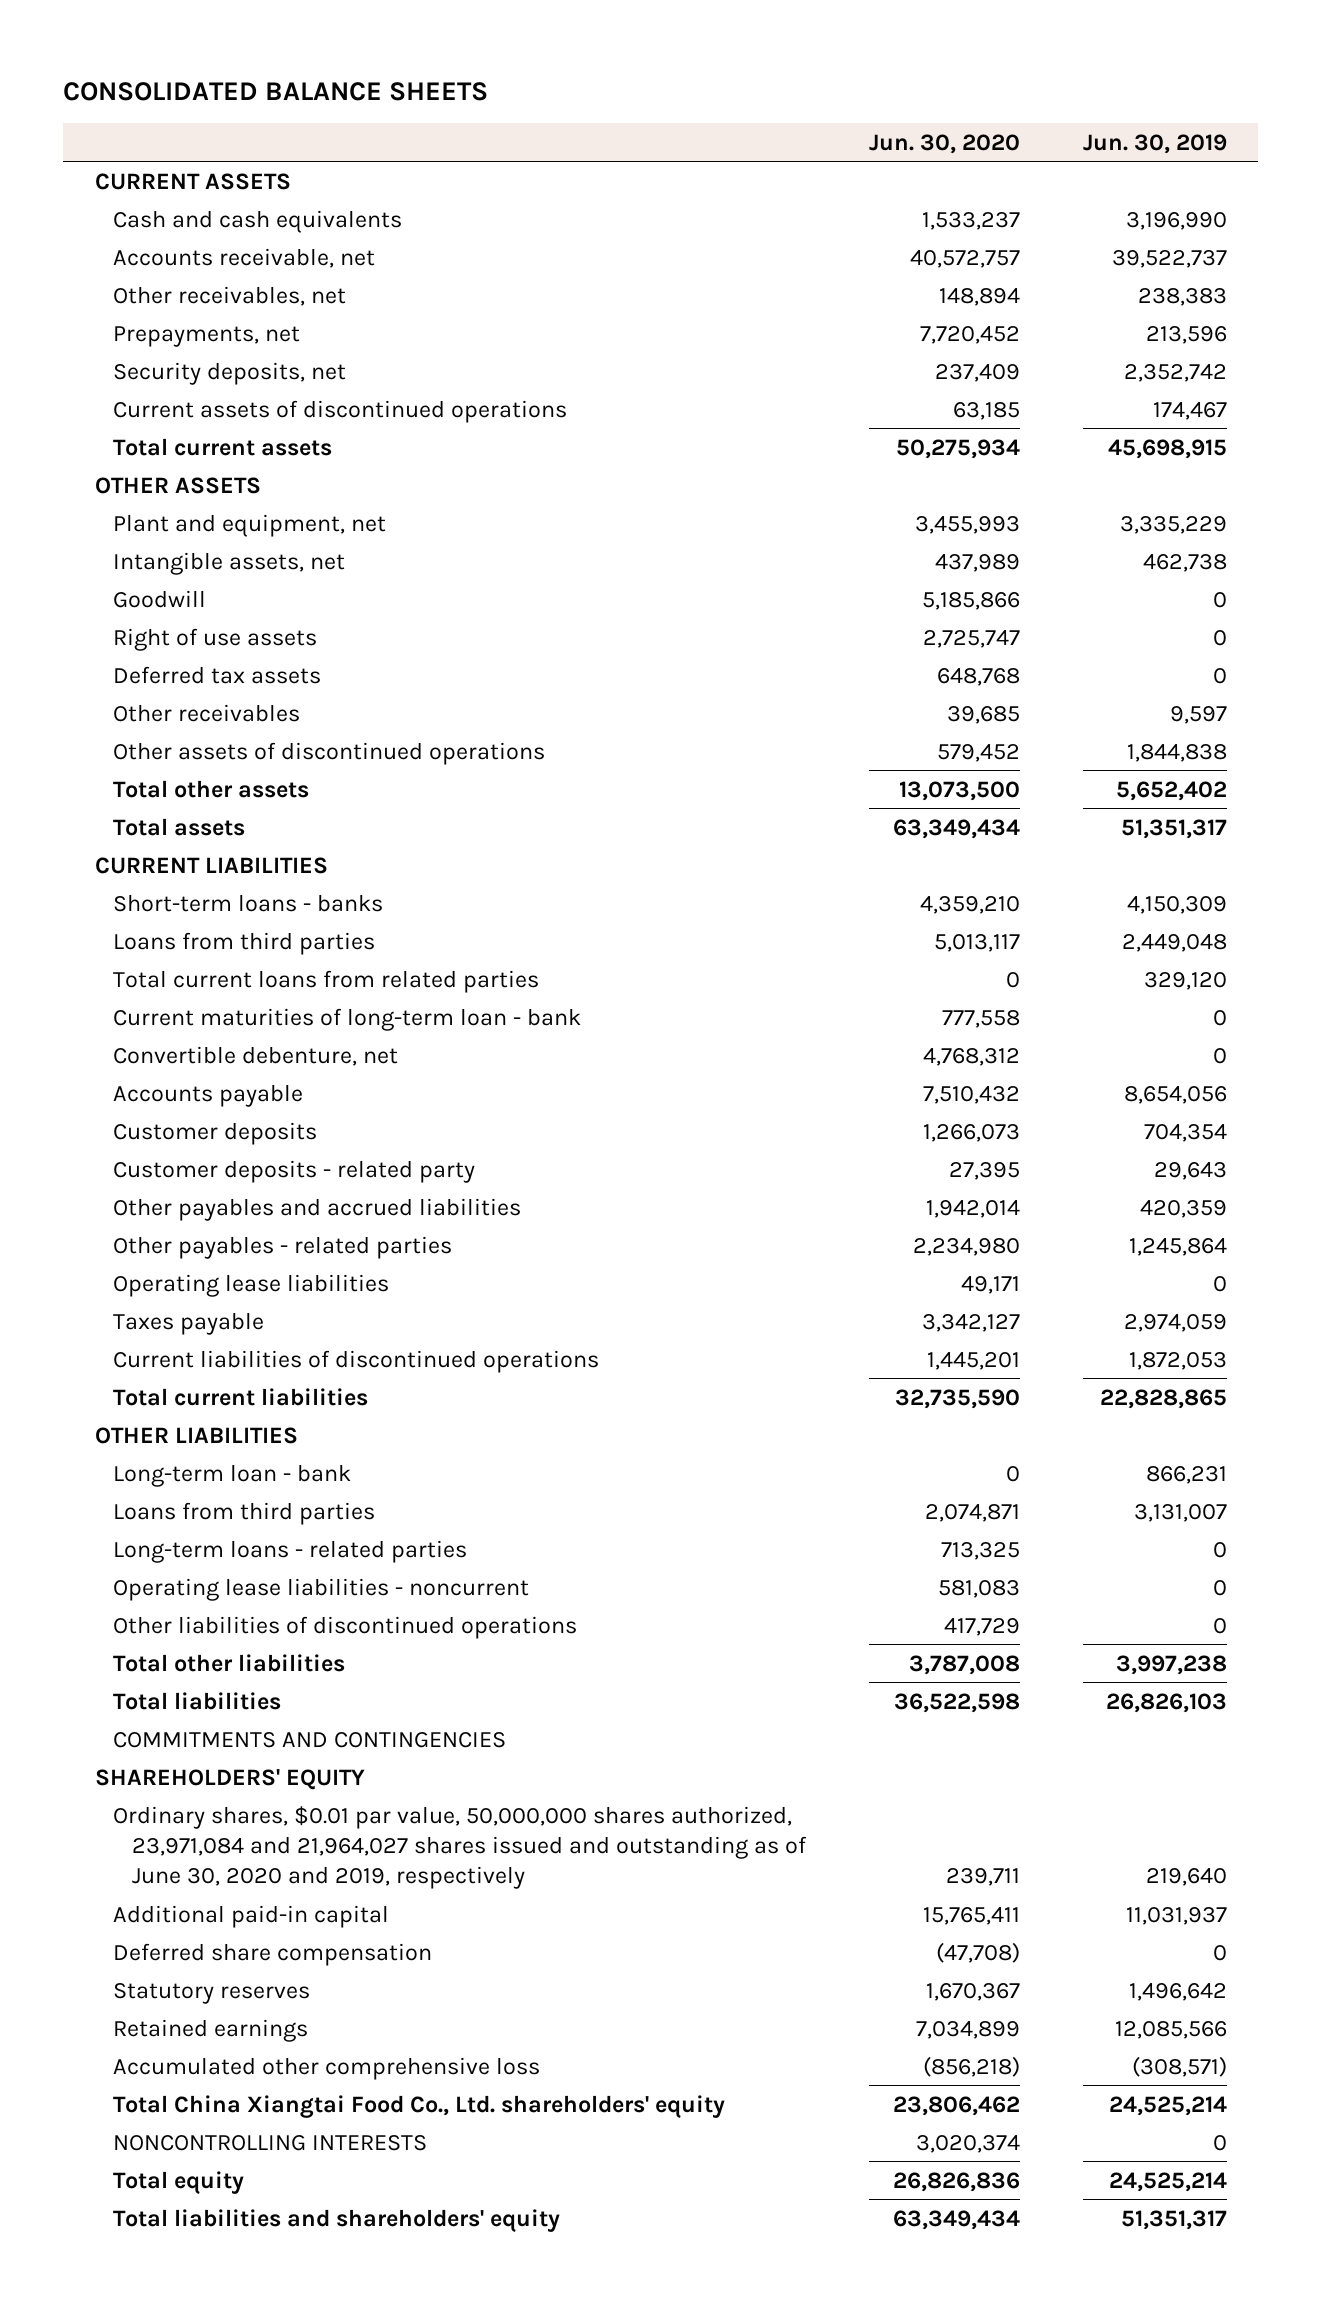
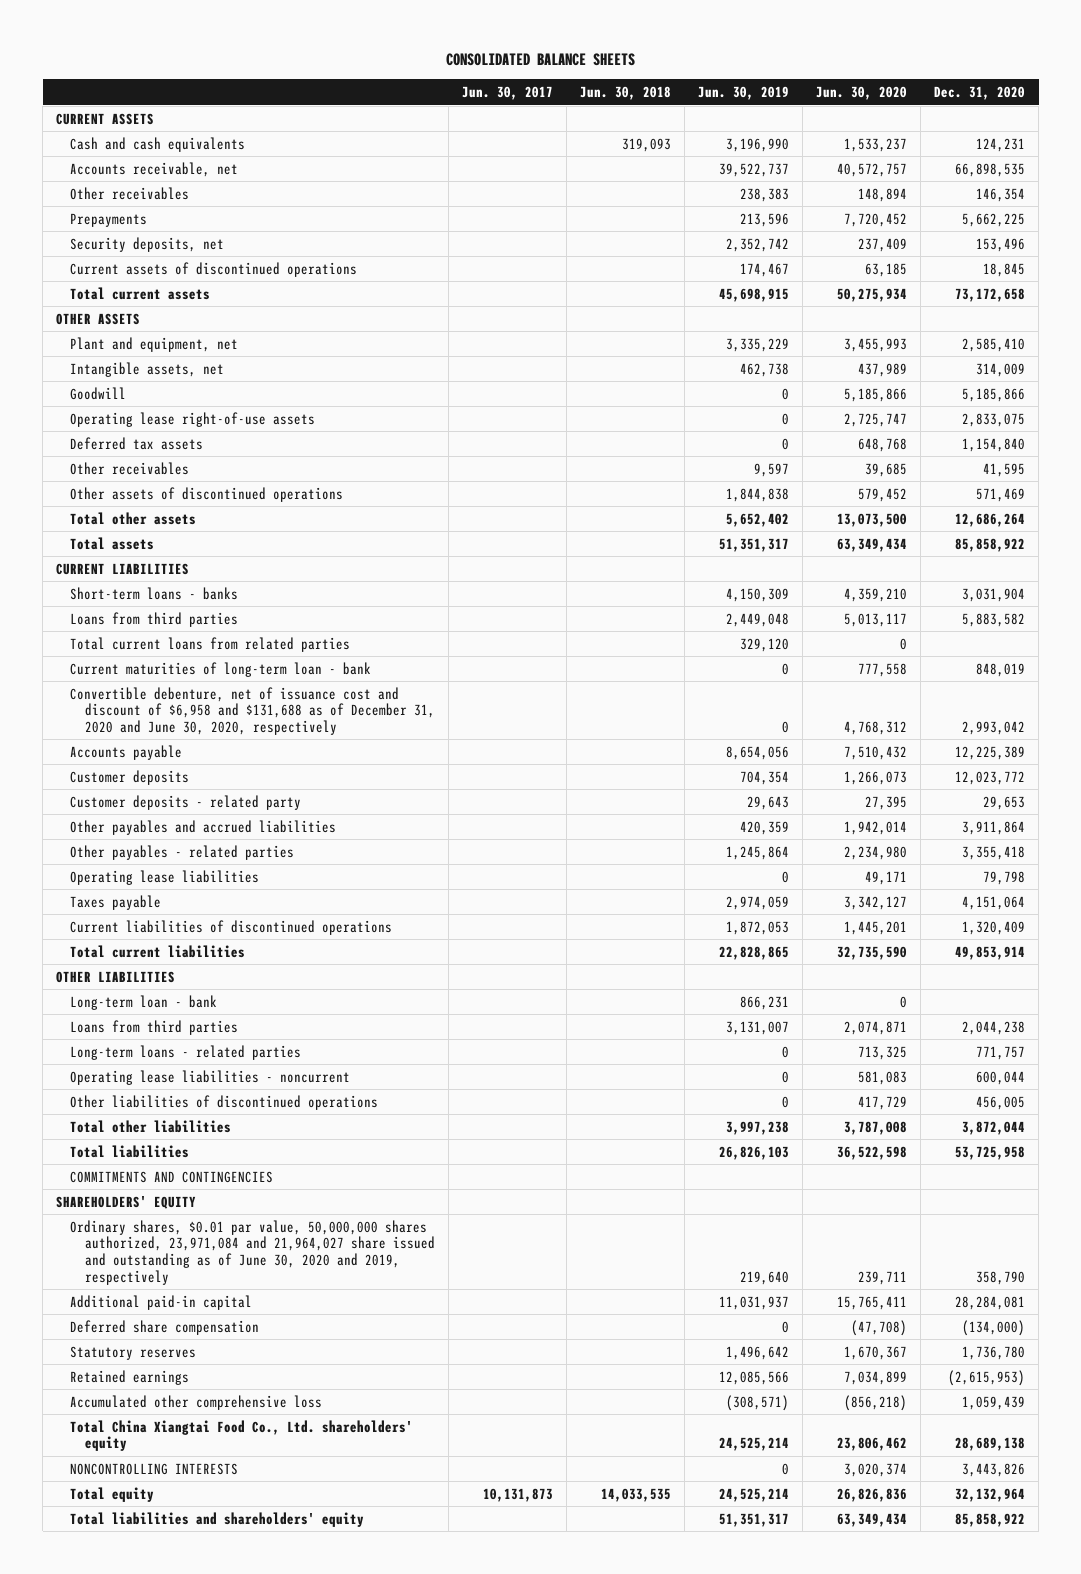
none -> [461,86,553,101] Jun. 30, 2017
none -> [579,86,671,101] Jun. 30, 2018
none -> [934,86,1026,101] Dec. 31, 2020
[113,285,347,306] Other receivables, net -> [70,186,190,200] Other receivables
[113,325,301,347] Prepayments, net -> [70,212,148,227] Prepayments
[113,627,318,651] Right of use assets -> [70,411,316,427] Operating lease right-of-use assets
[113,1045,399,1066] Convertible debenture, net -> [70,686,435,735] Convertible debenture, net of issuance cost and discount of $6,958 and $131,688 as of December 31, 2020 and June 30, 2020, respectively
[113,1805,808,1890] Ordinary shares, $0.01 par value, 50,000,000 shares authorized, 23,971,084 and 21,964,027 shares issued and outstanding as of June 30, 2020 and 2019, respectively -> [70,1219,435,1285] Ordinary shares, $0.01 par value, 50,000,000 shares authorized, 23,971,084 and 21,964,027 share issued and outstanding as of June 30, 2020 and 2019, respectively

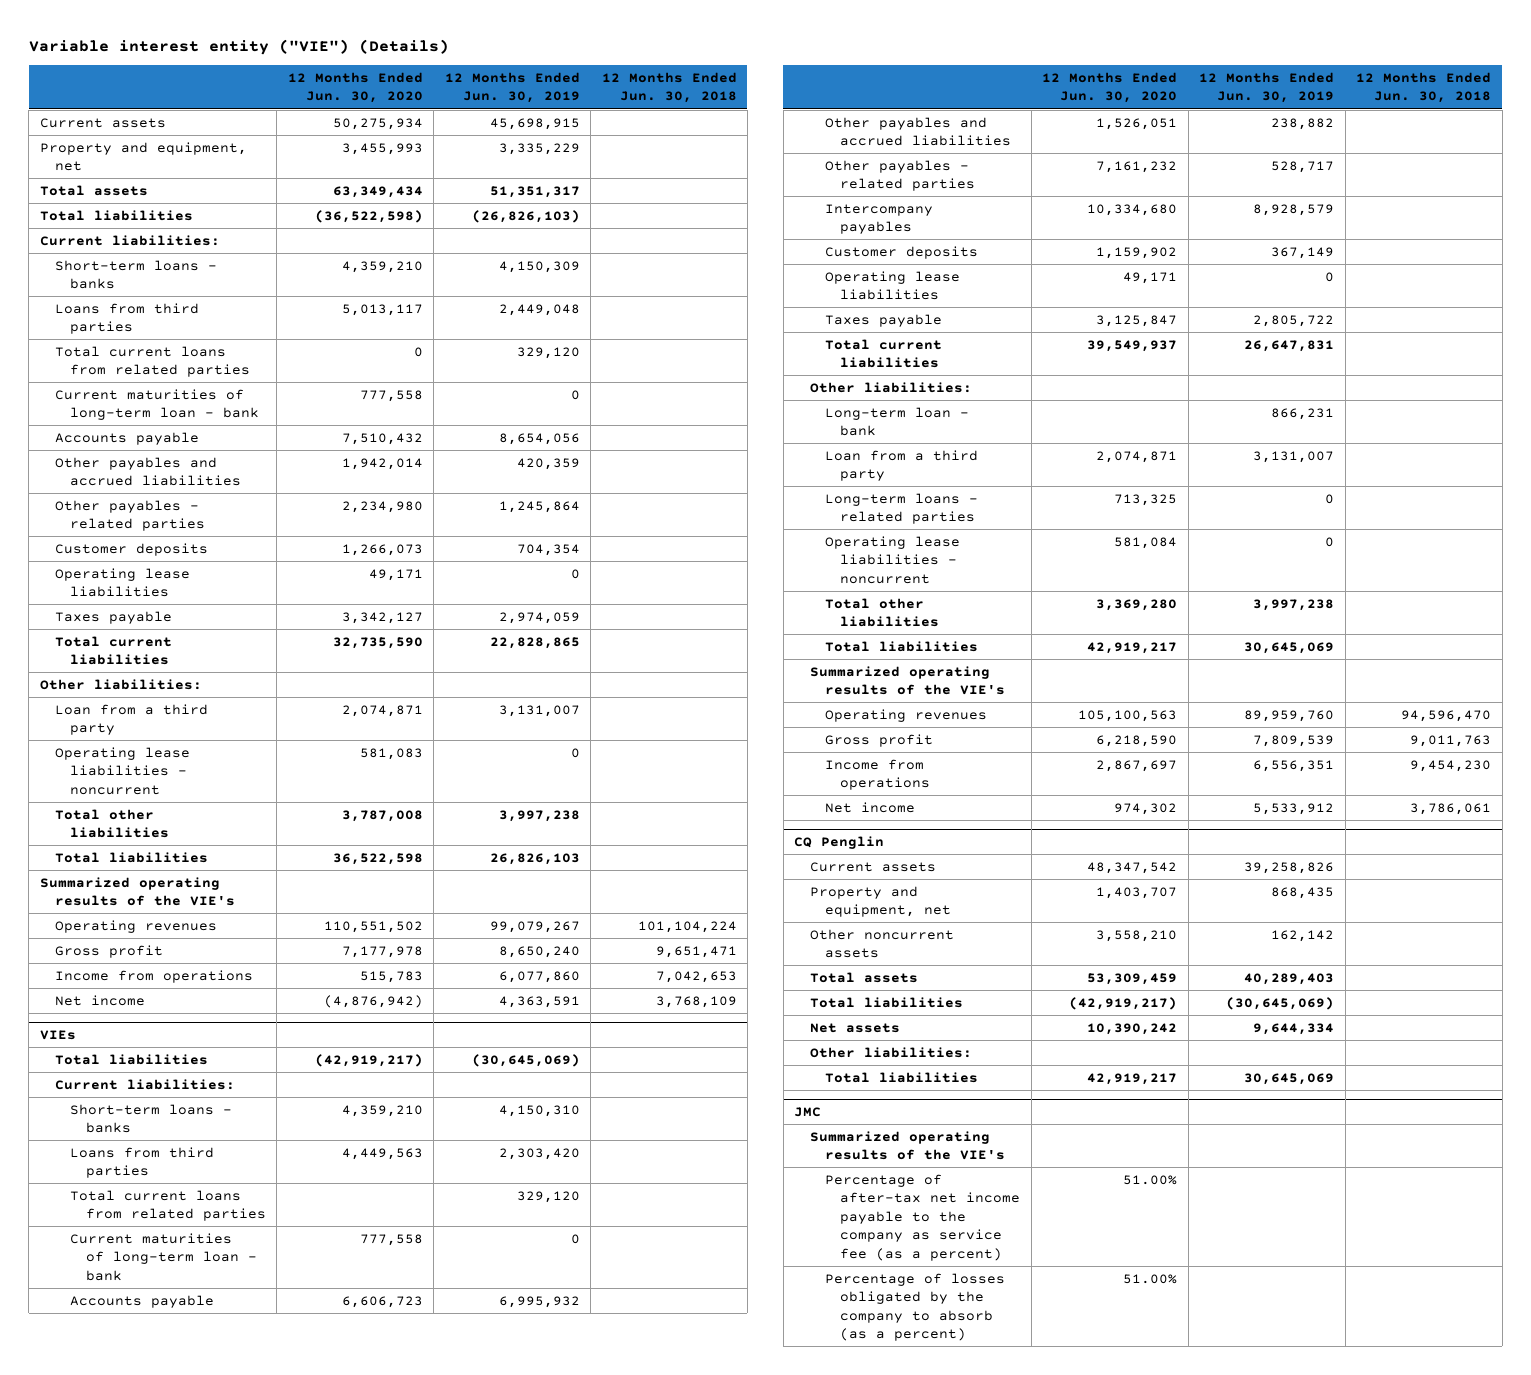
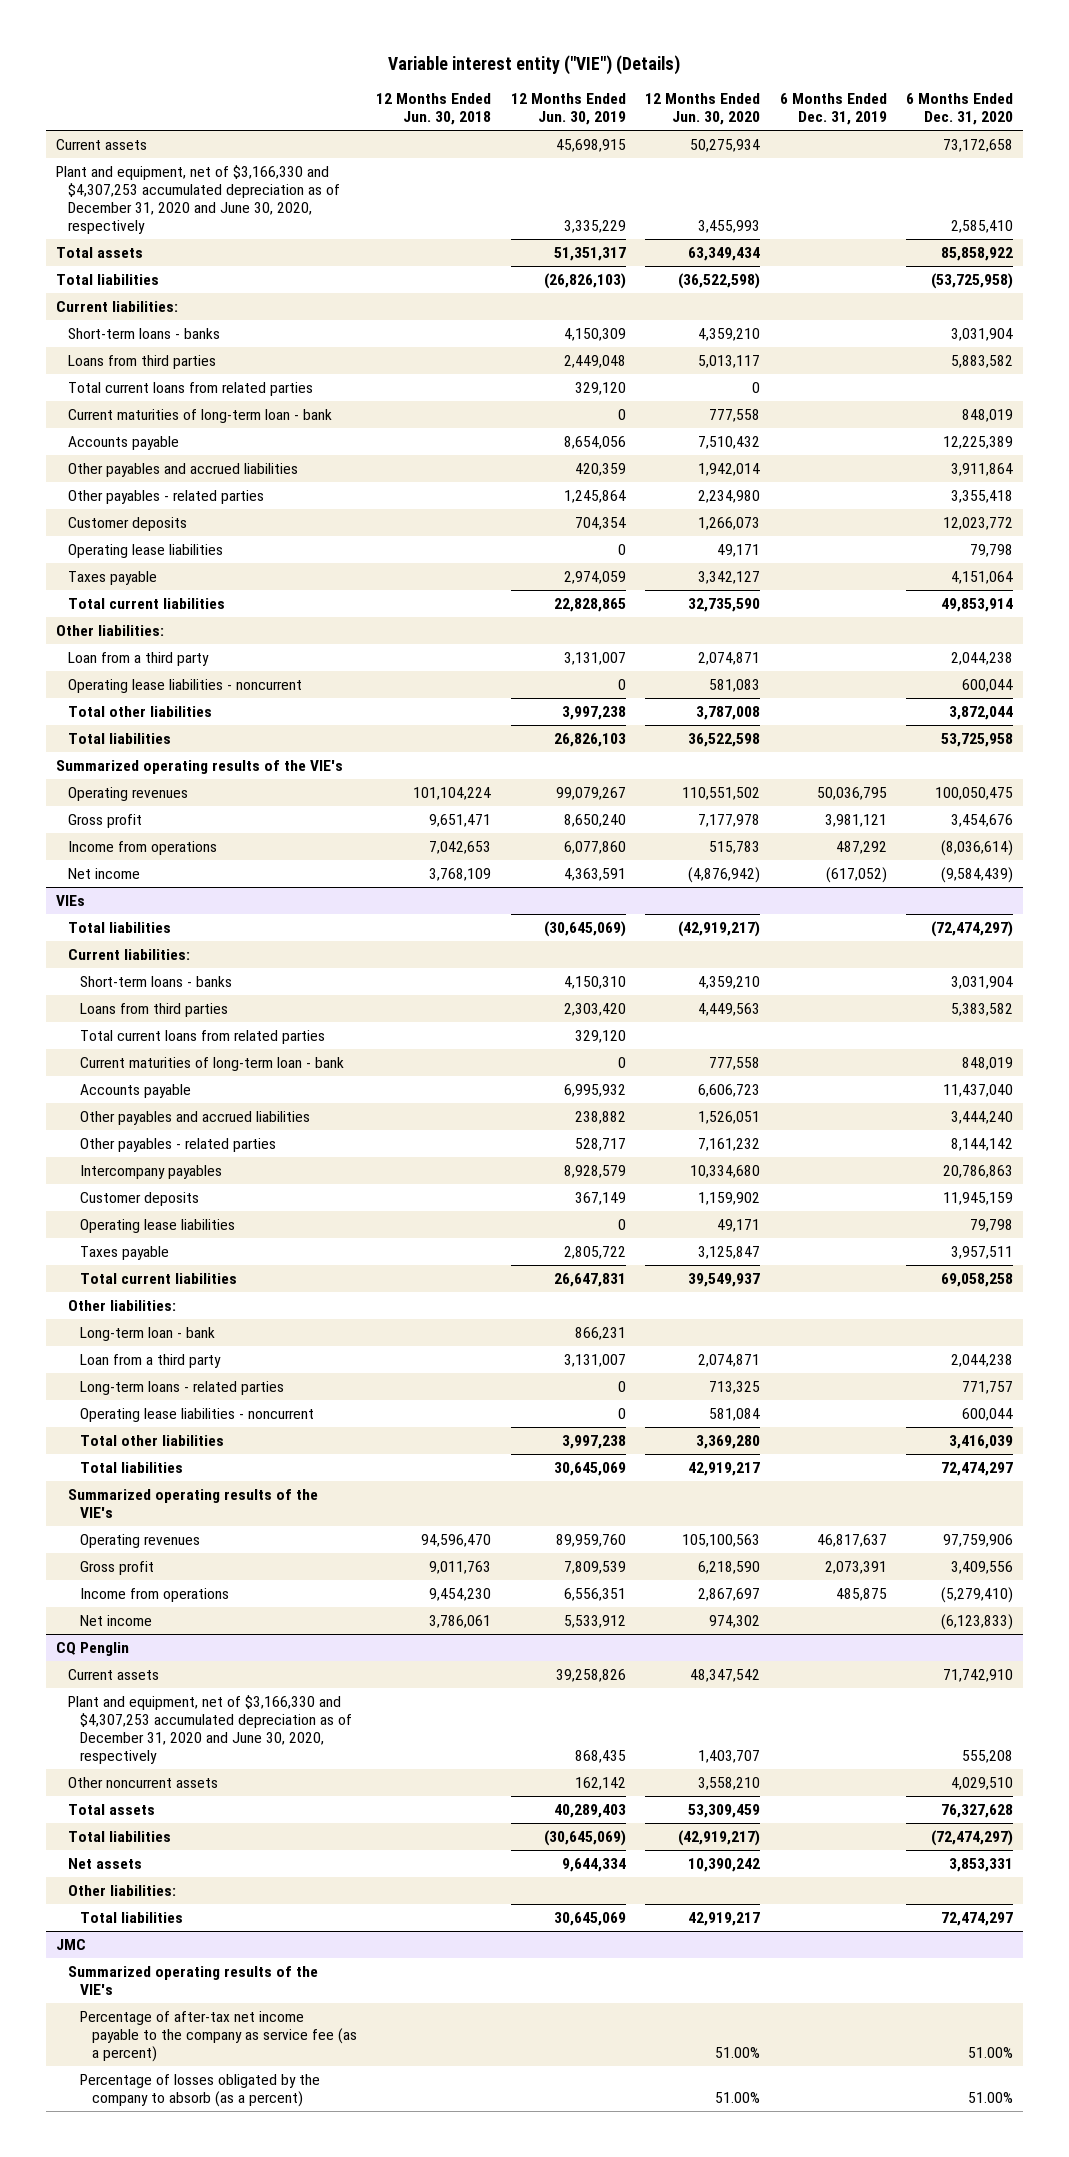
none -> [779,93,887,125] 6 Months Ended Dec. 31, 2019
none -> [906,93,1014,125] 6 Months Ended Dec. 31, 2020
[39,141,247,172] Property and equipment, net -> [55,165,340,234] Plant and equipment, net of $3,166,330 and $4,307,253 accumulated depreciation as of December 31, 2020 and June 30, 2020, respectively
[809,885,952,918] Property and equipment, net -> [67,1695,352,1764] Plant and equipment, net of $3,166,330 and $4,307,253 accumulated depreciation as of December 31, 2020 and June 30, 2020, respectively

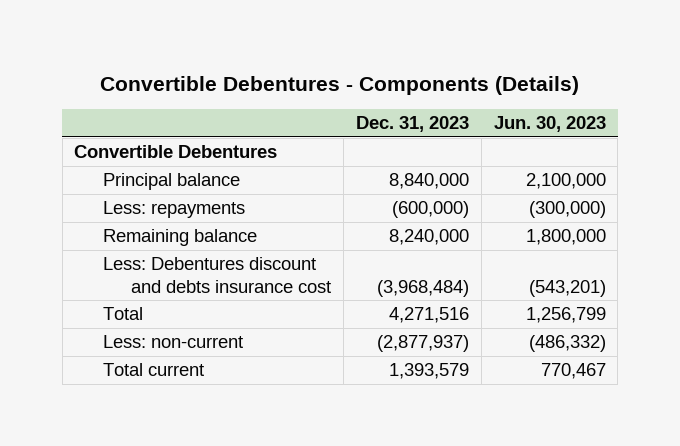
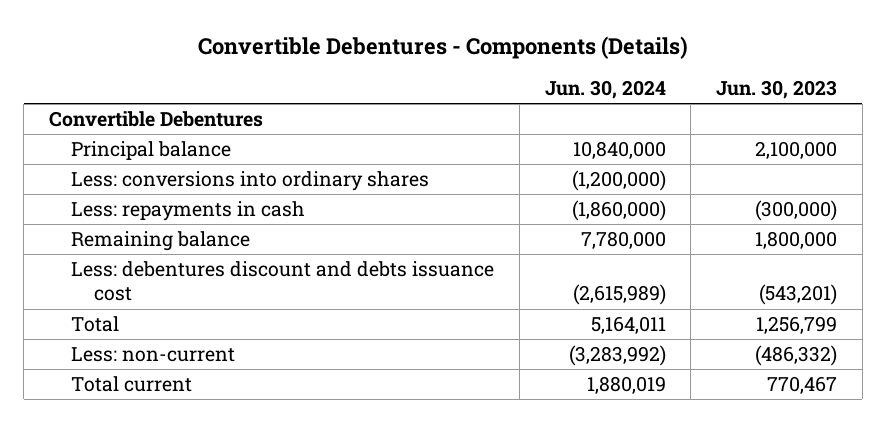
[356,116,470,133] Dec. 31, 2023 -> none
none -> [544,79,666,99] Jun. 30, 2024
none -> [71,170,430,191] Less: conversions into ordinary shares
[102,201,245,219] Less: repayments -> [71,200,306,221] Less: repayments in cash
[102,257,332,293] Less: Debentures discount and debts insurance cost -> [71,260,495,302] Less: debentures discount and debts issuance cost

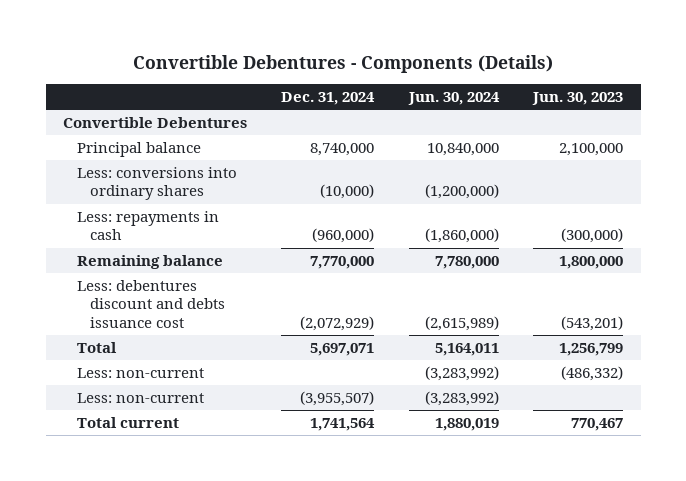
none -> [281,92,376,106] Dec. 31, 2024
none -> [76,392,204,403] Less: non-current

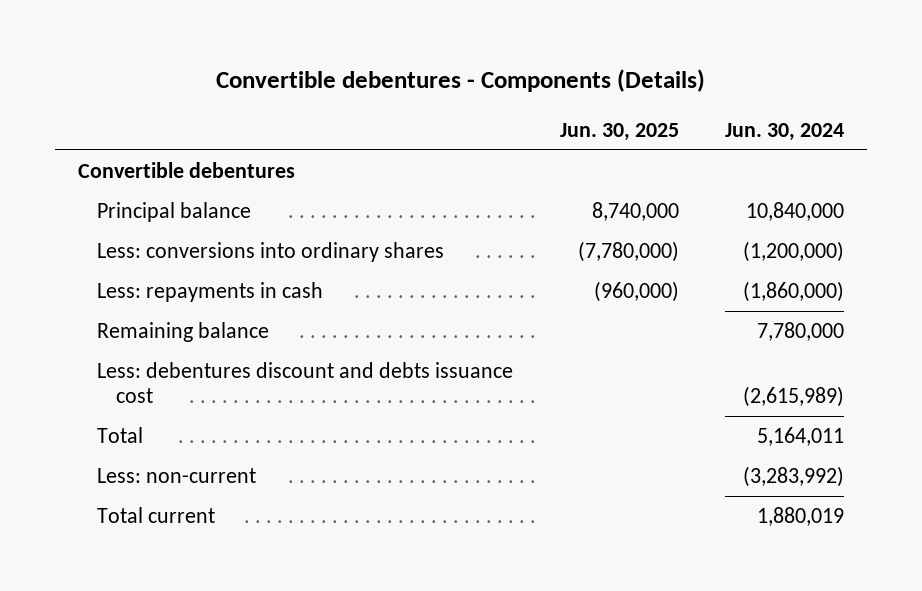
[133,55,554,74] Convertible Debentures - Components (Details) -> [216,69,706,93] Convertible debentures - Components (Details)
[281,92,376,106] Dec. 31, 2024 -> none
[532,92,624,106] Jun. 30, 2023 -> none
none -> [559,122,679,141] Jun. 30, 2025
[62,116,247,128] Convertible Debentures -> [78,162,296,179] Convertible debentures
[76,392,204,403] Less: non-current -> none

